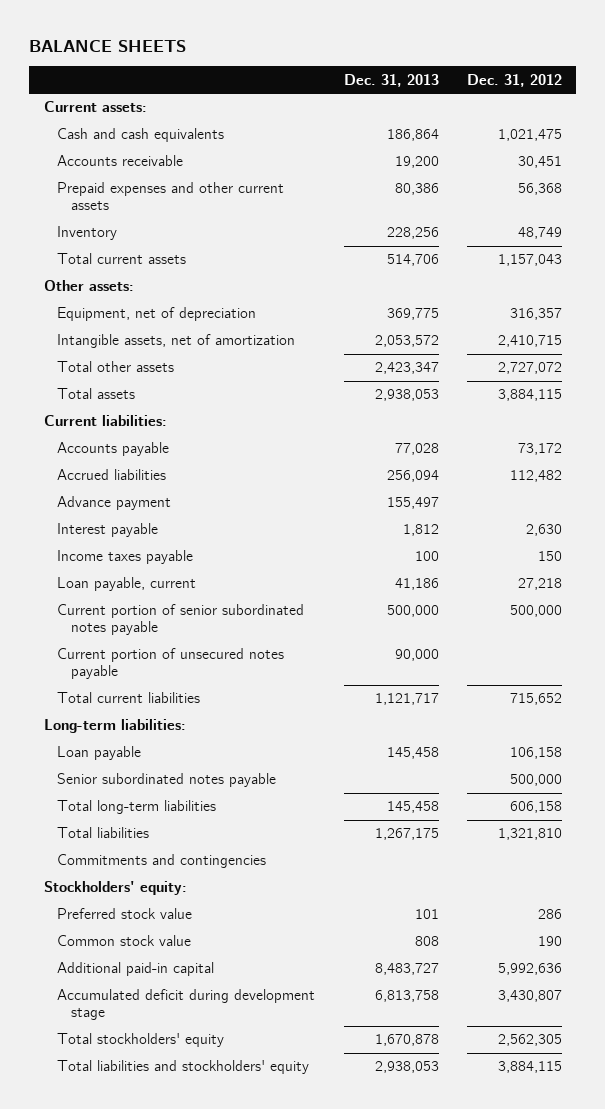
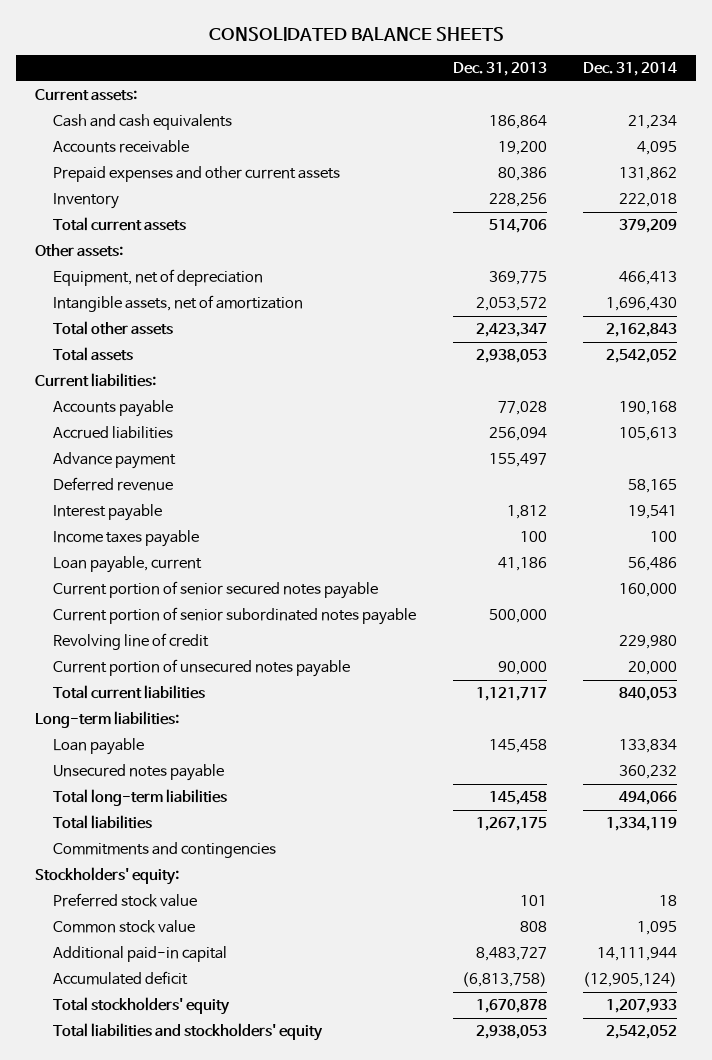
[29,39,187,52] BALANCE SHEETS -> [208,26,504,41] CONSOLIDATED BALANCE SHEETS
[466,73,562,87] Dec. 31, 2012 -> none
none -> [583,62,678,77] Dec. 31, 2014
none -> [53,477,174,492] Deferred revenue
none -> [53,581,379,600] Current portion of senior secured notes payable
none -> [53,633,210,651] Revolving line of credit
[57,773,277,788] Senior subordinated notes payable -> none
none -> [53,764,225,782] Unsecured notes payable
[57,989,316,1021] Accumulated deficit during development stage -> none
none -> [53,971,189,986] Accumulated deficit

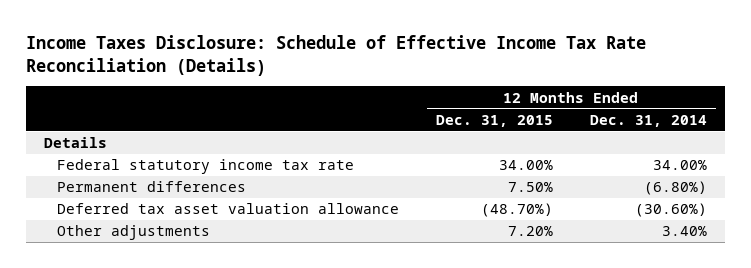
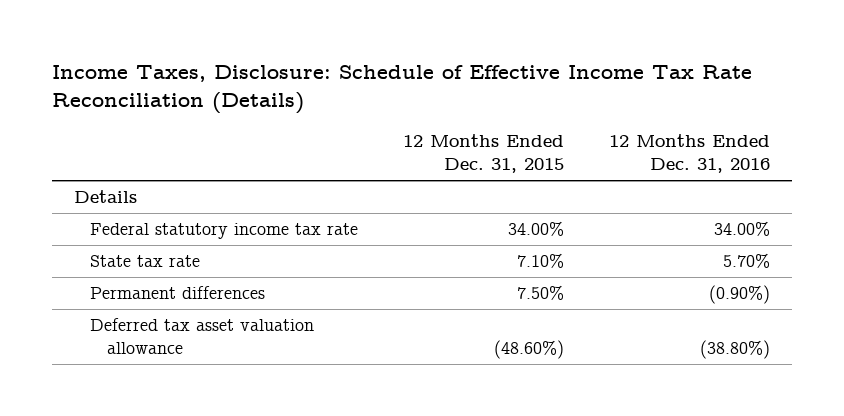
[26,34,647,76] Income Taxes Disclosure: Schedule of Effective Income Tax Rate Reconciliation (Details) -> [51,65,752,115] Income Taxes, Disclosure: Schedule of Effective Income Tax Rate Reconciliation (Details)
[589,114,707,127] Dec. 31, 2014 -> none
none -> [608,134,770,174] 12 Months Ended Dec. 31, 2016
none -> [90,255,201,268] State tax rate
[57,225,211,241] Other adjustments -> none
[481,203,554,218] (48.70%) -> [493,340,564,360] (48.60%)

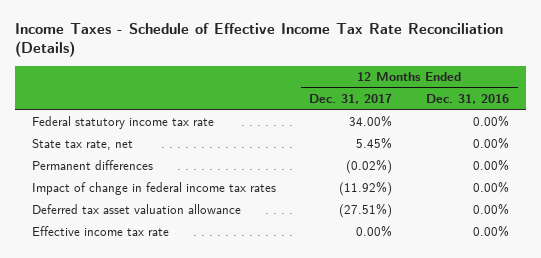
[51,65,752,115] Income Taxes, Disclosure: Schedule of Effective Income Tax Rate Reconciliation (Details) -> [14,22,503,58] Income Taxes - Schedule of Effective Income Tax Rate Reconciliation (Details)
[402,134,564,174] 12 Months Ended Dec. 31, 2015 -> none
none -> [309,94,393,105] Dec. 31, 2017
[73,190,137,204] Details -> none
[713,221,770,237] 34.00% -> [473,115,510,128] 0.00%
[90,255,201,268] State tax rate -> [31,139,133,151] State tax rate, net
[722,253,770,269] 5.70% -> [473,137,510,150] 0.00%
[708,285,770,305] (0.90%) -> [473,159,510,172] 0.00%
none -> [31,182,276,196] Impact of change in federal income tax rates
[699,340,770,360] (38.80%) -> [473,203,510,216] 0.00%
none -> [31,226,169,237] Effective income tax rate

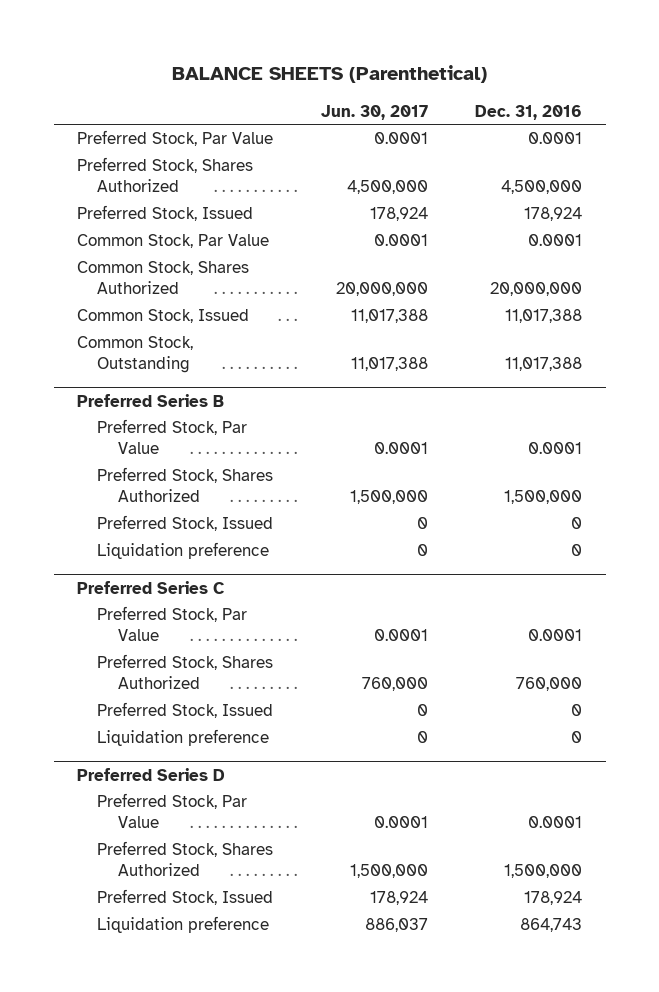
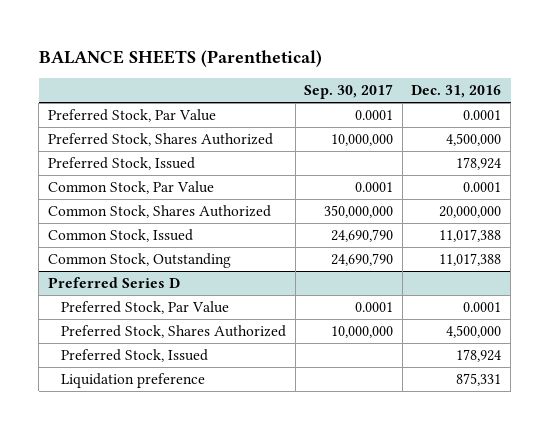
[320,104,428,120] Jun. 30, 2017 -> none
none -> [304,84,394,100] Sep. 30, 2017
[77,393,225,407] Preferred Series B -> none
[97,419,248,455] Preferred Stock, Par Value -> none
[97,467,274,503] Preferred Stock, Shares Authorized -> none
[97,515,274,532] Preferred Stock, Issued -> none
[97,542,270,560] Liquidation preference -> none
[77,580,226,594] Preferred Series C -> none
[97,606,248,642] Preferred Stock, Par Value -> none
[97,654,274,690] Preferred Stock, Shares Authorized -> none
[97,702,274,719] Preferred Stock, Issued -> none
[97,729,270,747] Liquidation preference -> none
[503,864,582,879] 1,500,000 -> [446,325,502,339] 4,500,000
[519,918,582,933] 864,743 -> [456,373,502,387] 875,331

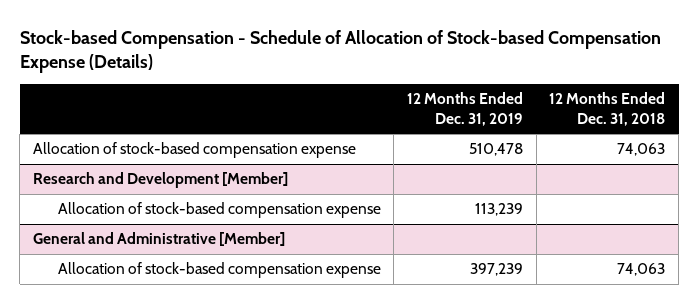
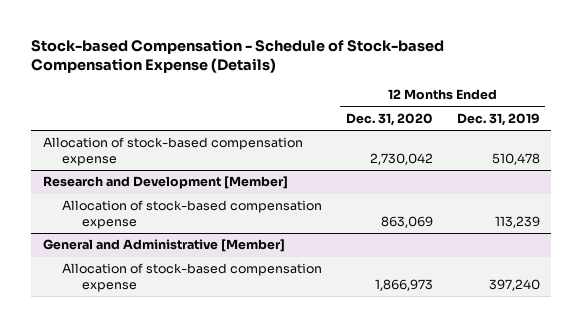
[19,29,661,74] Stock-based Compensation - Schedule of Allocation of Stock-based Compensation Expense (Details) -> [31,38,445,74] Stock-based Compensation - Schedule of Stock-based Compensation Expense (Details)
[549,91,666,126] 12 Months Ended Dec. 31, 2018 -> none
none -> [345,113,433,127] Dec. 31, 2020
[470,263,524,277] 397,239 -> [488,279,540,292] 397,240

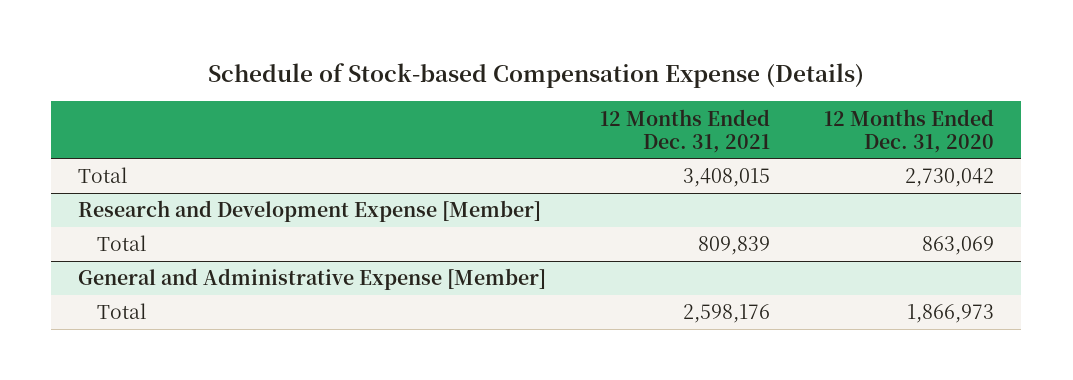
[31,38,445,74] Stock-based Compensation - Schedule of Stock-based Compensation Expense (Details) -> [208,62,865,88] Schedule of Stock-based Compensation Expense (Details)
[456,113,540,127] Dec. 31, 2019 -> none
none -> [600,108,771,153] 12 Months Ended Dec. 31, 2021
[43,137,304,167] Allocation of stock-based compensation expense -> [78,167,129,184] Total
[43,176,289,190] Research and Development [Member] -> [78,200,542,223] Research and Development Expense [Member]
[62,200,323,230] Allocation of stock-based compensation expense -> [97,235,148,252] Total
[43,239,286,253] General and Administrative [Member] -> [78,268,547,291] General and Administrative Expense [Member]
[62,263,323,293] Allocation of stock-based compensation expense -> [97,303,148,320] Total

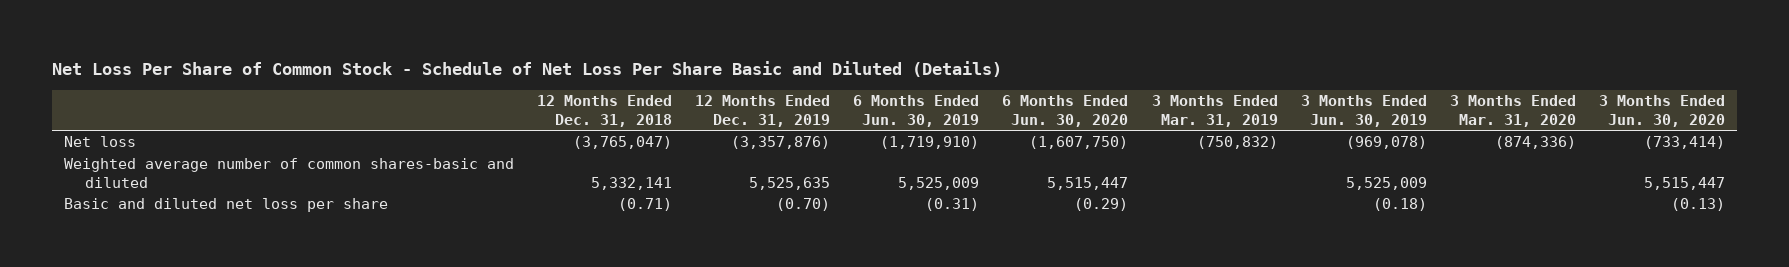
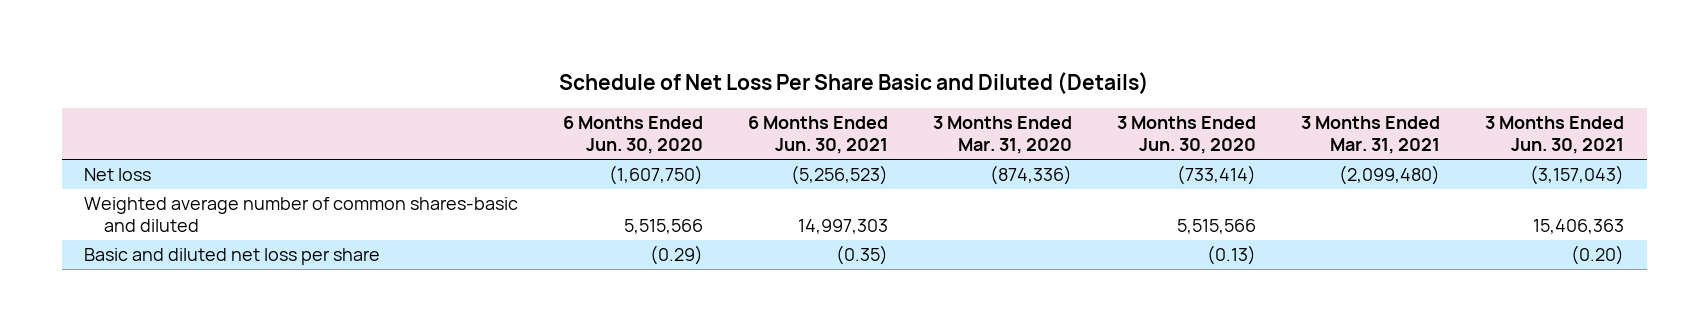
[51,61,1002,78] Net Loss Per Share of Common Stock - Schedule of Net Loss Per Share Basic and Diluted (Details) -> [559,71,1150,94] Schedule of Net Loss Per Share Basic and Diluted (Details)
[536,95,672,127] 12 Months Ended Dec. 31, 2018 -> none
[695,95,831,127] 12 Months Ended Dec. 31, 2019 -> none
[853,95,980,127] 6 Months Ended Jun. 30, 2019 -> none
[1151,95,1278,127] 3 Months Ended Mar. 31, 2019 -> none
[1300,95,1427,127] 3 Months Ended Jun. 30, 2019 -> none
none -> [748,116,889,155] 6 Months Ended Jun. 30, 2021
none -> [1301,116,1441,155] 3 Months Ended Mar. 31, 2021
none -> [1485,116,1625,155] 3 Months Ended Jun. 30, 2021
[1047,176,1129,190] 5,515,447 -> [624,219,704,235] 5,515,566
[1644,176,1726,190] 5,515,447 -> [1177,219,1257,235] 5,515,566

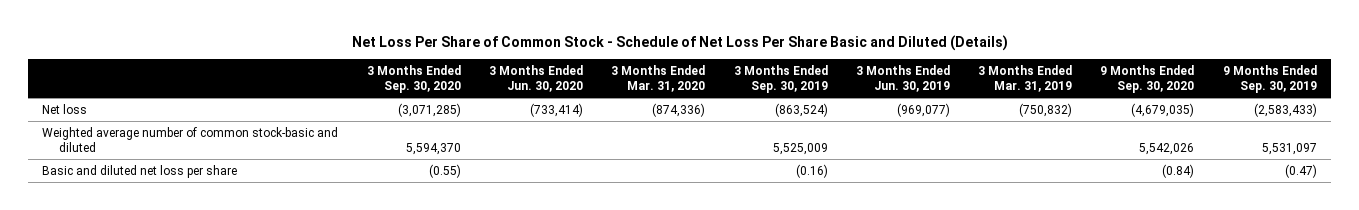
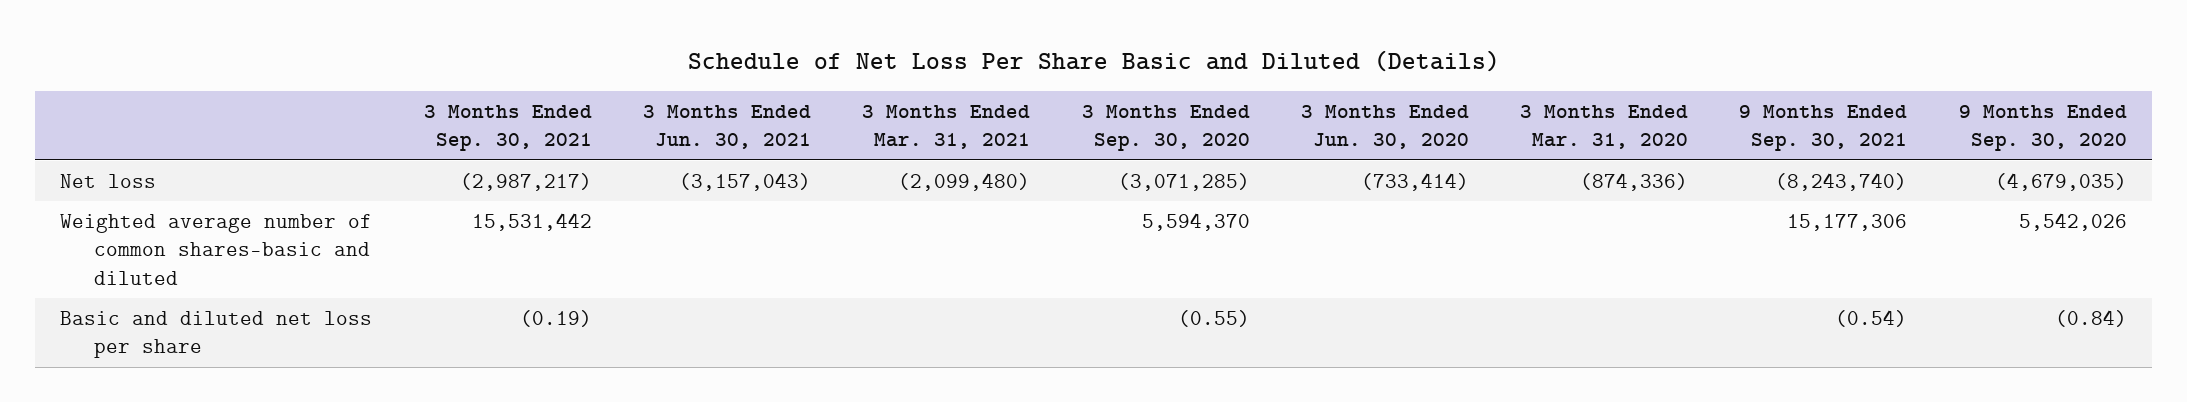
[351,35,1008,52] Net Loss Per Share of Common Stock - Schedule of Net Loss Per Share Basic and Diluted (Details) -> [687,49,1500,72] Schedule of Net Loss Per Share Basic and Diluted (Details)
[733,64,828,94] 3 Months Ended Sep. 30, 2019 -> none
[855,64,950,93] 3 Months Ended Jun. 30, 2019 -> none
[978,64,1073,93] 3 Months Ended Mar. 31, 2019 -> none
[1222,64,1317,94] 9 Months Ended Sep. 30, 2019 -> none
none -> [423,104,592,152] 3 Months Ended Sep. 30, 2021
none -> [642,104,811,150] 3 Months Ended Jun. 30, 2021
none -> [862,104,1031,150] 3 Months Ended Mar. 31, 2021
none -> [1739,104,1908,152] 9 Months Ended Sep. 30, 2021
[42,126,339,152] Weighted average number of common stock-basic and diluted -> [60,213,373,285] Weighted average number of common shares-basic and diluted

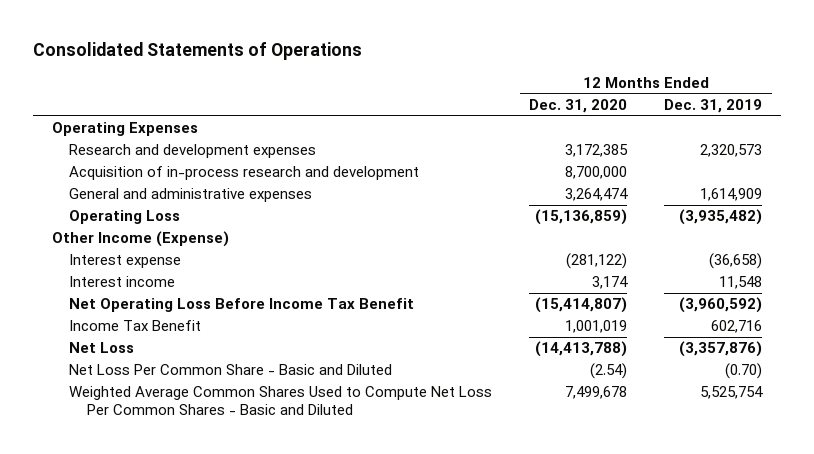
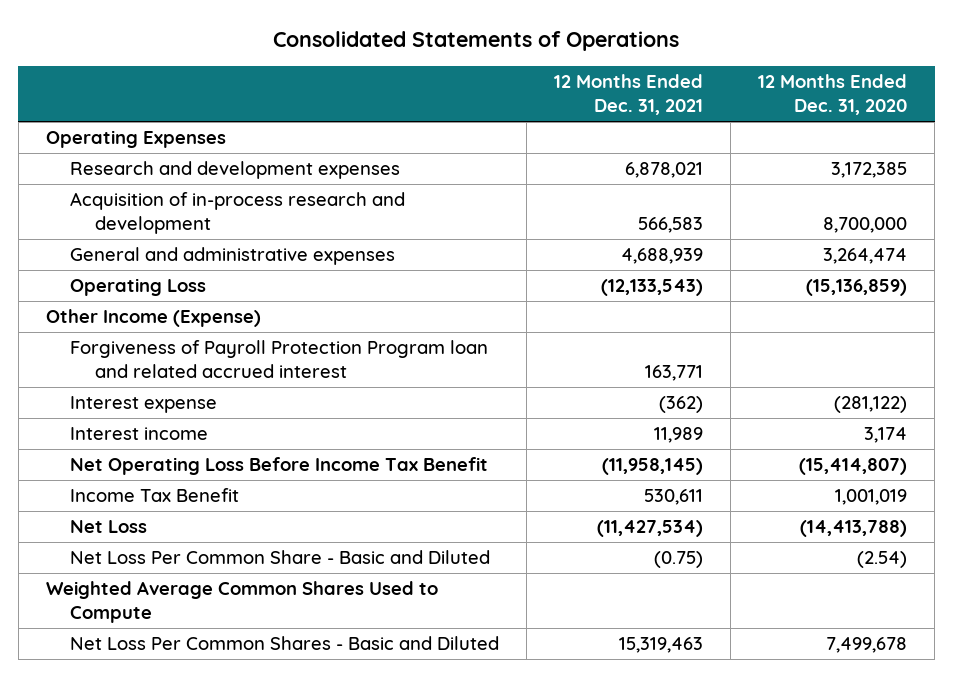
[664,99,763,114] Dec. 31, 2019 -> none
none -> [554,74,704,116] 12 Months Ended Dec. 31, 2021
none -> [70,340,489,379] Forgiveness of Payroll Protection Program loan and related accrued interest
none -> [45,581,438,624] Weighted Average Common Shares Used to Compute
[69,386,493,416] Weighted Average Common Shares Used to Compute Net Loss Per Common Shares - Basic and Diluted -> [70,636,500,651] Net Loss Per Common Shares - Basic and Diluted

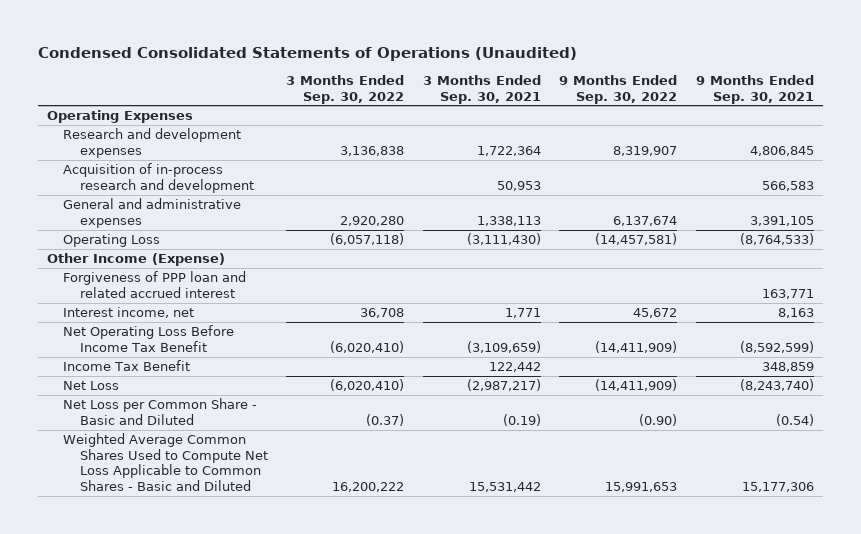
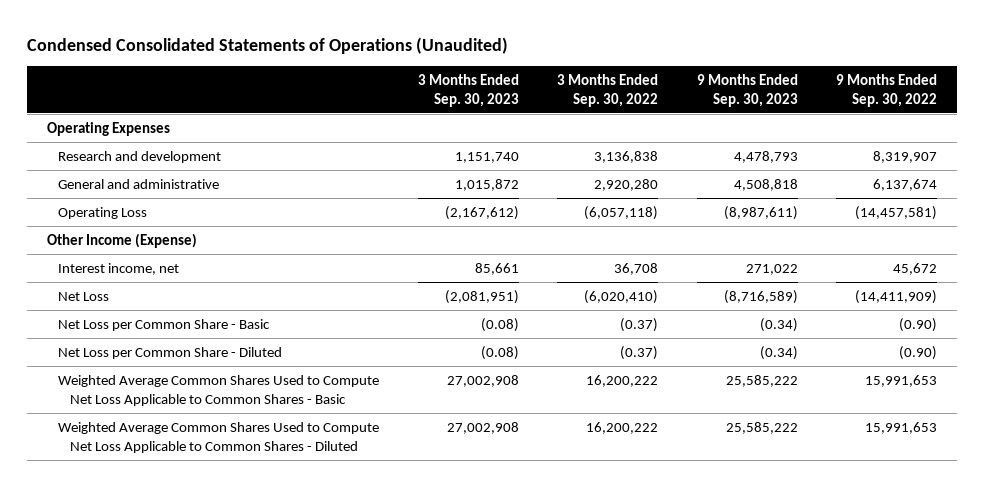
[422,74,541,104] 3 Months Ended Sep. 30, 2021 -> none
[695,74,814,104] 9 Months Ended Sep. 30, 2021 -> none
none -> [417,74,519,108] 3 Months Ended Sep. 30, 2023
none -> [696,74,798,108] 9 Months Ended Sep. 30, 2023
[63,163,254,193] Acquisition of in-process research and development -> none
[63,128,242,158] Research and development expenses -> [58,150,222,163] Research and development
[63,198,242,228] General and administrative expenses -> [58,178,220,189] General and administrative
[63,271,247,298] Forgiveness of PPP loan and related accrued interest -> none
[63,325,235,352] Net Operating Loss Before Income Tax Benefit -> none
[63,360,191,372] Income Tax Benefit -> none
[63,398,258,425] Net Loss per Common Share - Basic and Diluted -> [58,318,271,331] Net Loss per Common Share - Basic
none -> [58,346,283,359] Net Loss per Common Share - Diluted
[63,433,268,492] Weighted Average Common Shares Used to Compute Net Loss Applicable to Common Shares - Basic and Diluted -> [58,374,380,406] Weighted Average Common Shares Used to Compute Net Loss Applicable to Common Shares - Basic
none -> [58,421,380,453] Weighted Average Common Shares Used to Compute Net Loss Applicable to Common Shares - Diluted

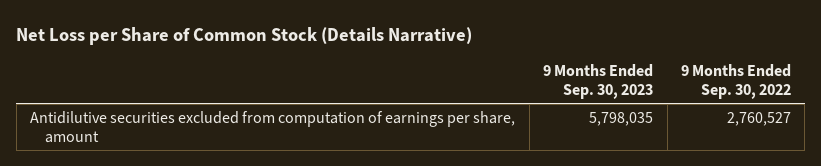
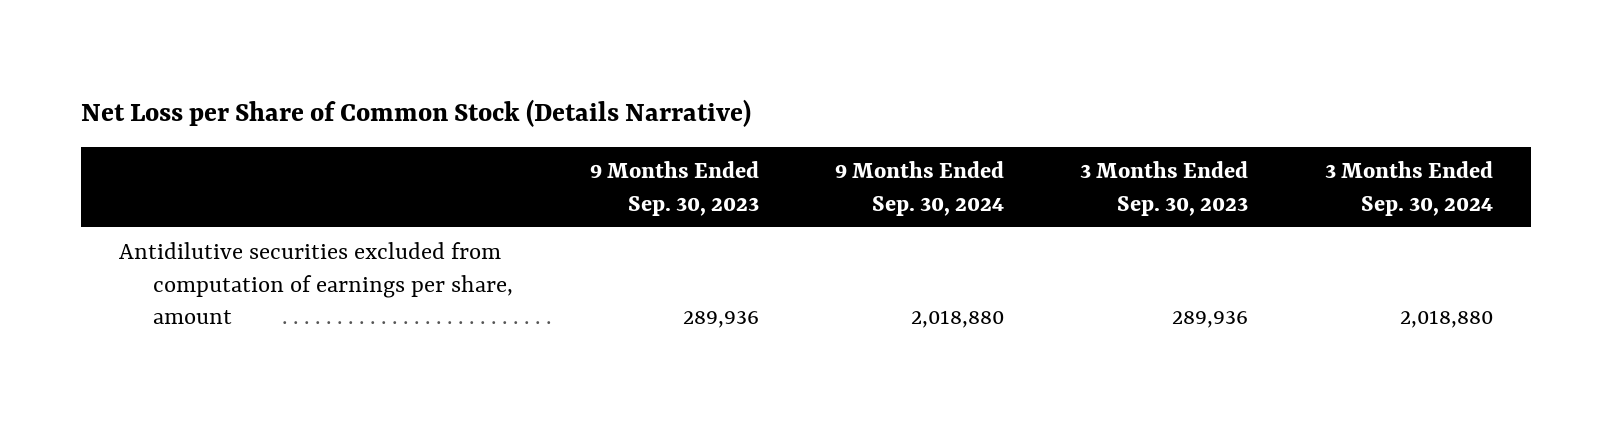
[681,64,792,100] 9 Months Ended Sep. 30, 2022 -> none
none -> [834,161,1004,216] 9 Months Ended Sep. 30, 2024
none -> [1080,161,1249,216] 3 Months Ended Sep. 30, 2023
none -> [1324,161,1493,216] 3 Months Ended Sep. 30, 2024
[589,111,654,126] 5,798,035 -> [682,310,759,328] 289,936

